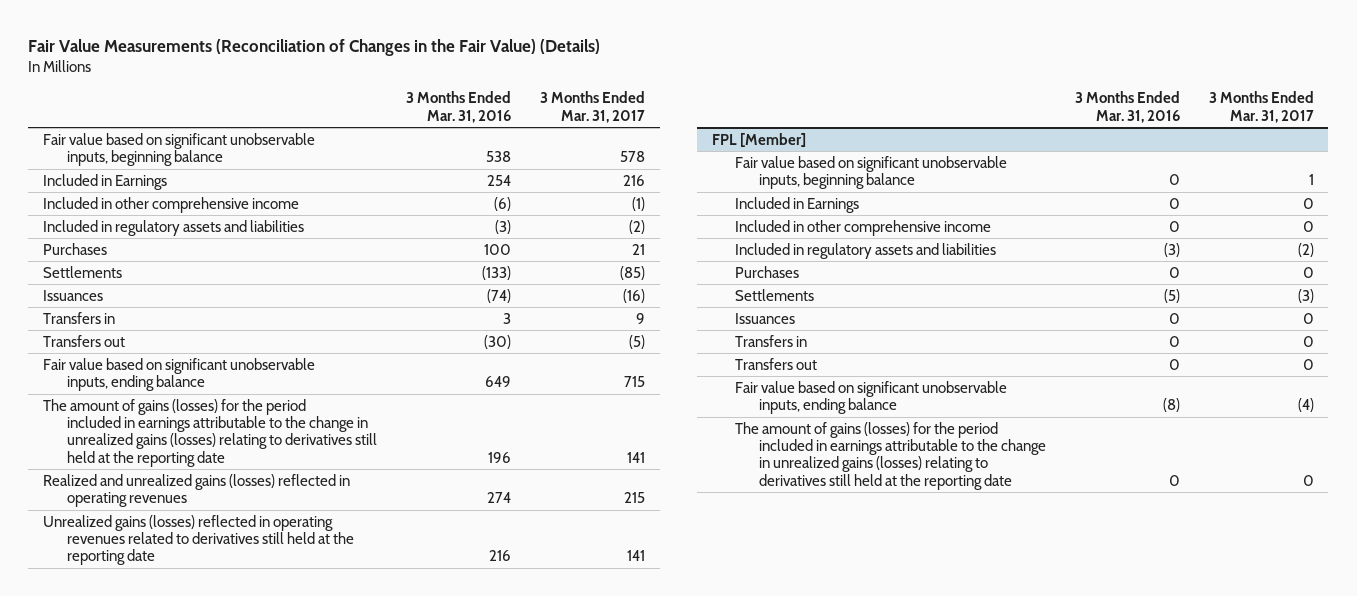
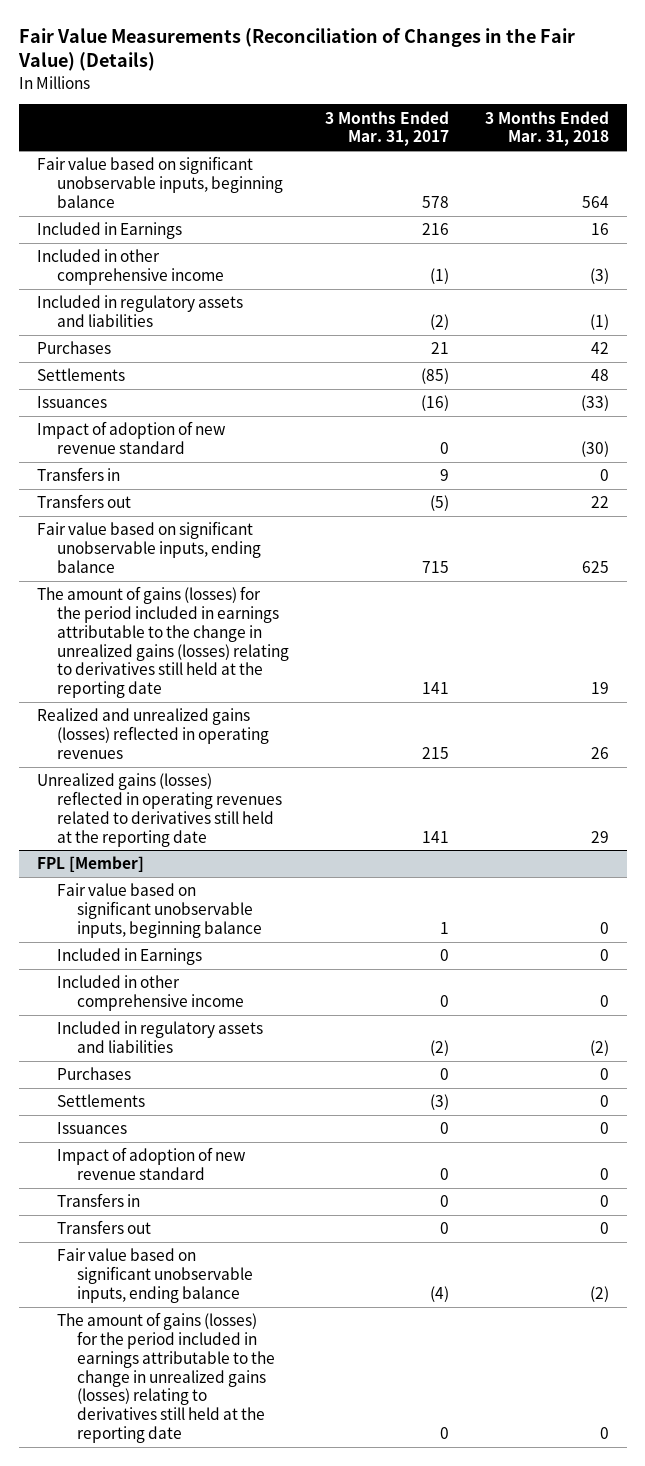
[406,91,512,123] 3 Months Ended Mar. 31, 2016 -> none
none -> [484,110,609,147] 3 Months Ended Mar. 31, 2018
none -> [36,421,226,455] Impact of adoption of new revenue standard
none -> [56,1147,246,1181] Impact of adoption of new revenue standard

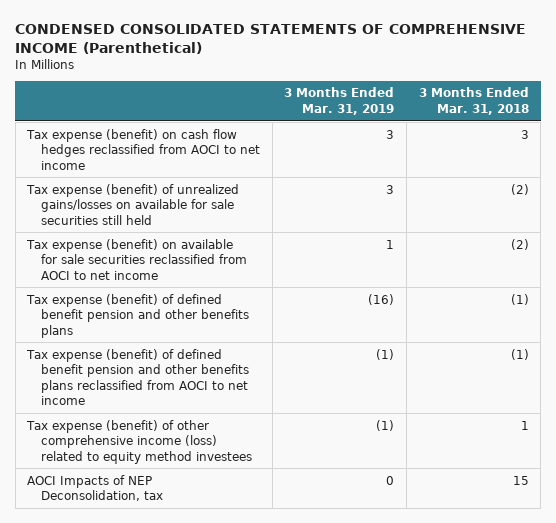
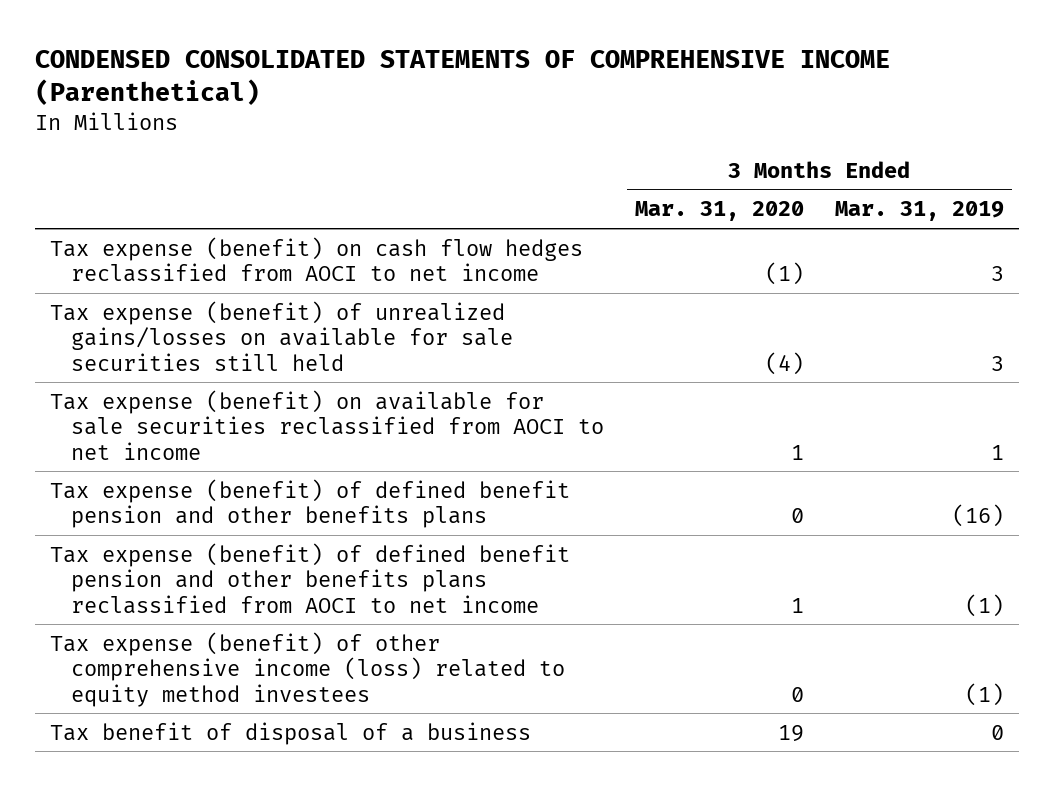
[418,87,529,115] 3 Months Ended Mar. 31, 2018 -> none
none -> [635,201,805,222] Mar. 31, 2020
[27,474,164,502] AOCI Impacts of NEP Deconsolidation, tax -> none
none -> [50,721,532,745] Tax benefit of disposal of a business

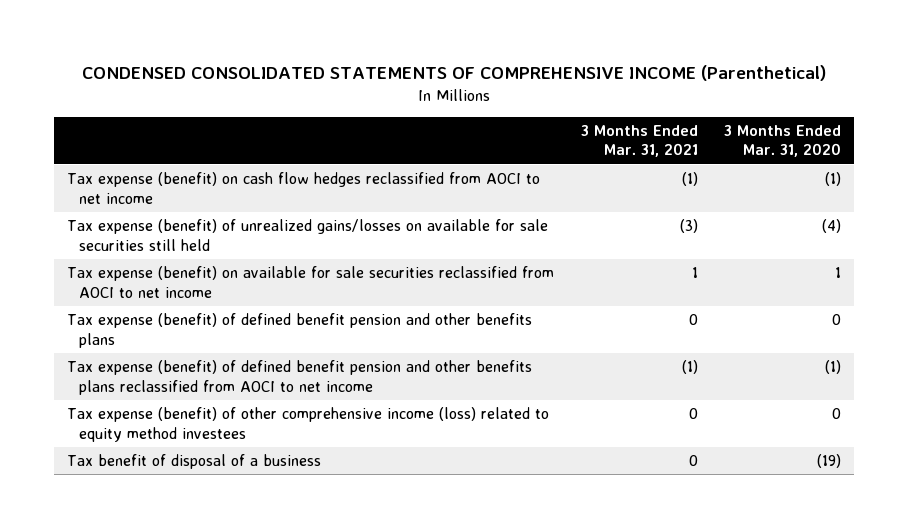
[834,201,1004,222] Mar. 31, 2019 -> none
none -> [580,124,698,158] 3 Months Ended Mar. 31, 2021
[791,597,805,613] 1 -> [825,360,842,375] (1)
[778,724,805,742] 19 -> [817,454,842,469] (19)

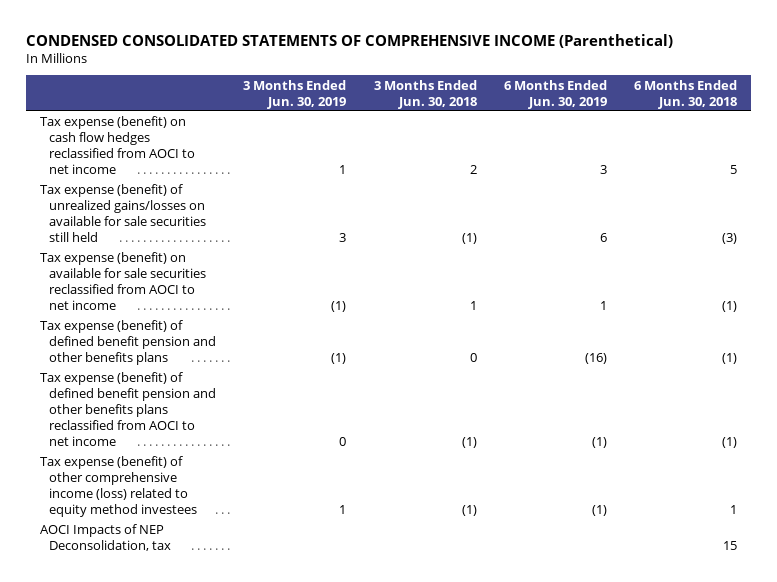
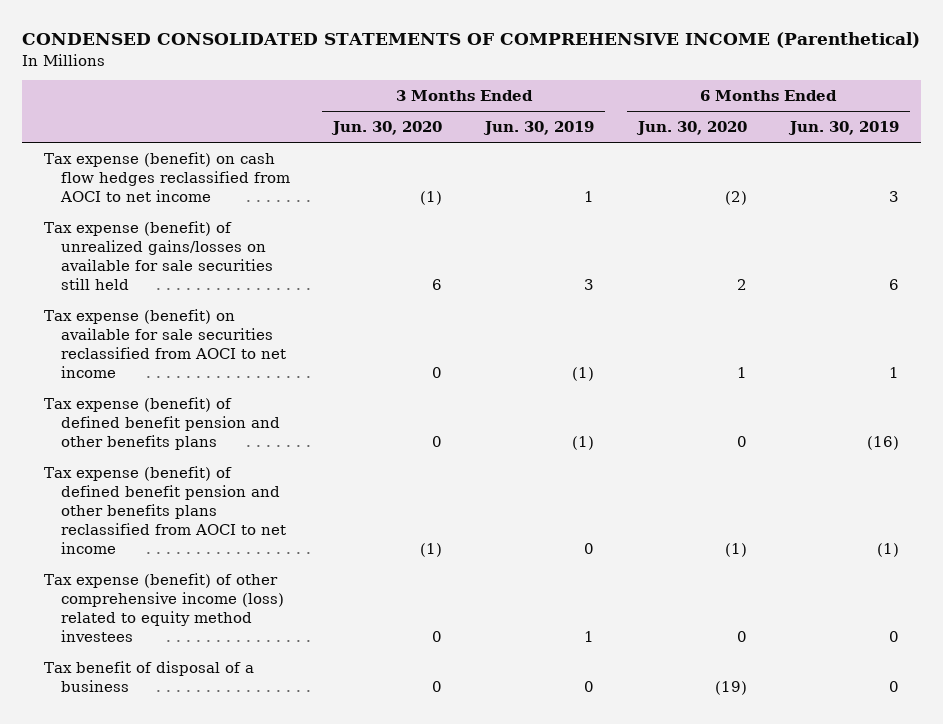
[373,79,477,109] 3 Months Ended Jun. 30, 2018 -> none
[634,79,738,109] 6 Months Ended Jun. 30, 2018 -> none
none -> [330,121,442,136] Jun. 30, 2020
none -> [635,121,747,136] Jun. 30, 2020
[39,524,172,552] AOCI Impacts of NEP Deconsolidation, tax -> none
[591,505,607,517] (1) -> [889,631,900,643] 0
none -> [43,660,254,692] Tax benefit of disposal of a business

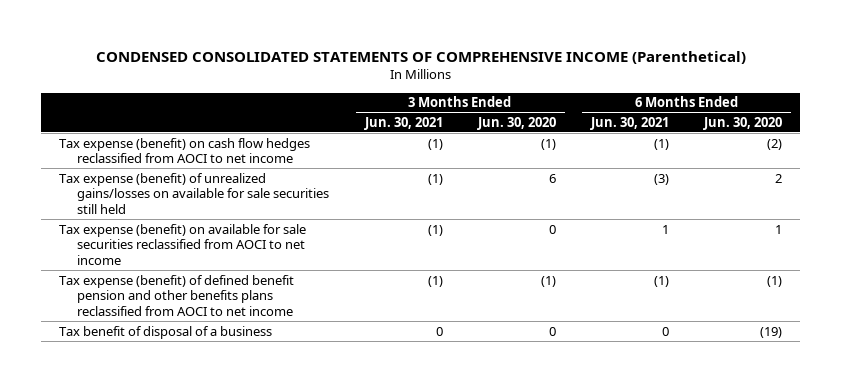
[483,121,595,136] Jun. 30, 2019 -> none
[788,121,900,136] Jun. 30, 2019 -> none
none -> [363,116,443,130] Jun. 30, 2021
none -> [589,116,669,130] Jun. 30, 2021
[43,396,280,451] Tax expense (benefit) of defined benefit pension and other benefits plans -> none
[43,572,284,643] Tax expense (benefit) of other comprehensive income (loss) related to equity method investees -> none

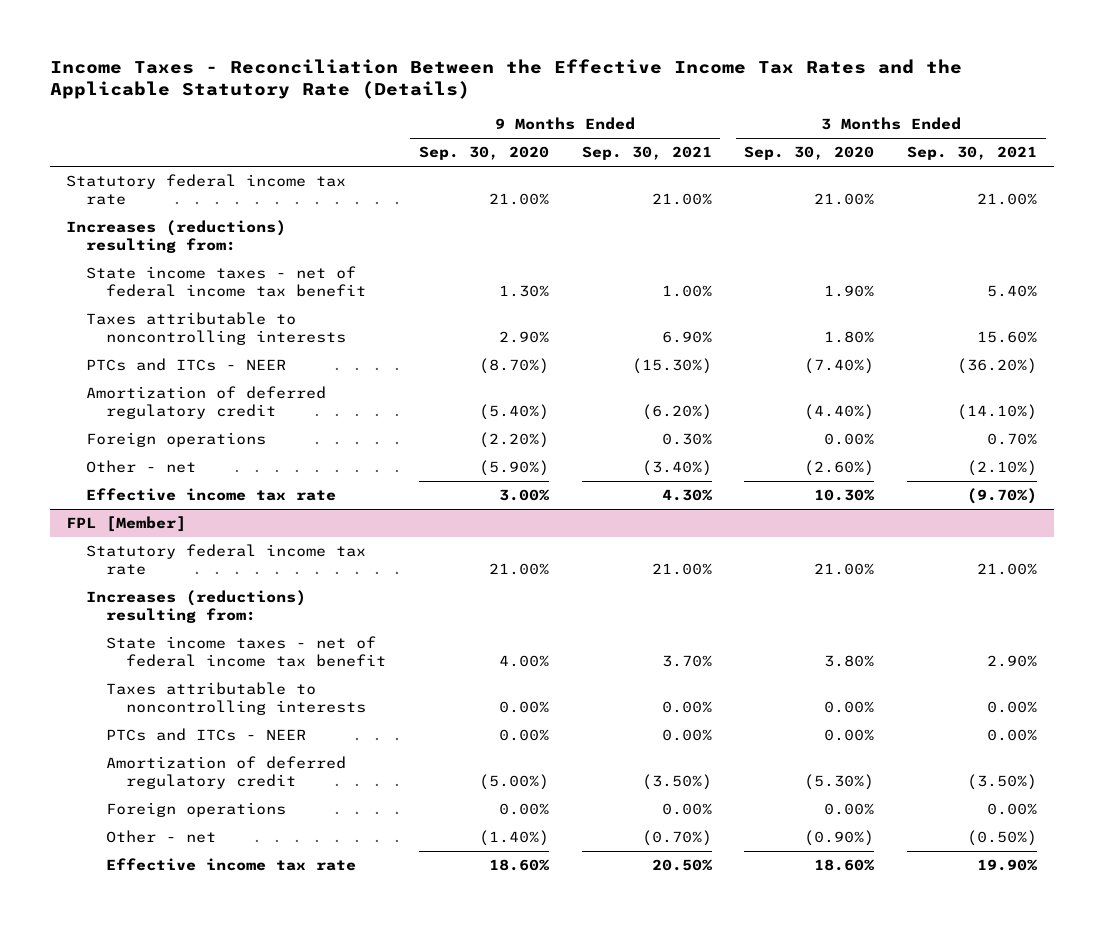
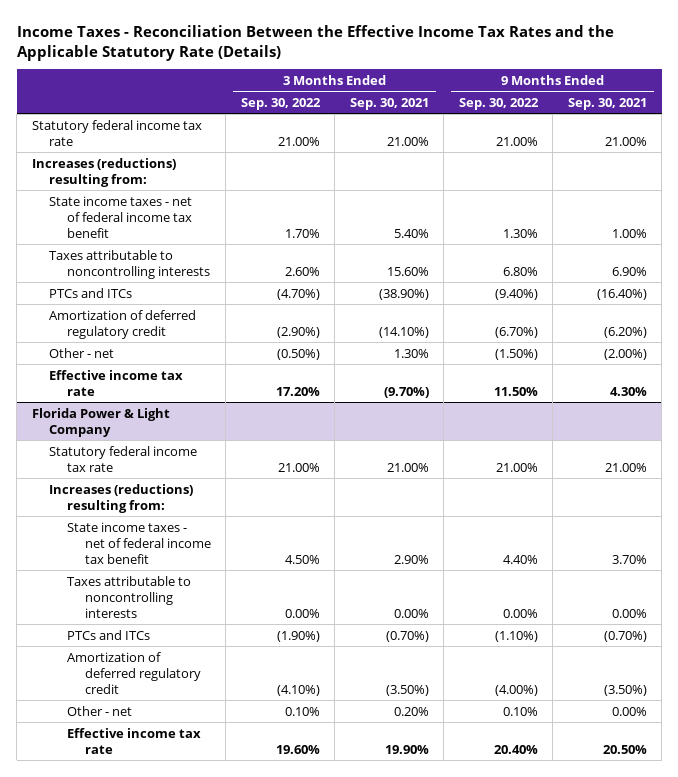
[418,146,549,161] Sep. 30, 2020 -> none
[744,146,875,161] Sep. 30, 2020 -> none
none -> [240,97,321,110] Sep. 30, 2022
none -> [458,97,539,110] Sep. 30, 2022
[85,358,286,372] PTCs and ITCs - NEER -> [49,287,133,298] PTCs and ITCs
[631,358,712,375] (15.30%) -> [596,288,647,300] (16.40%)
[957,358,1038,375] (36.20%) -> [378,288,429,300] (38.90%)
[85,432,266,448] Foreign operations -> none
[641,460,712,477] (3.40%) -> [603,348,647,360] (2.00%)
[967,460,1038,477] (2.10%) -> [393,348,429,358] 1.30%
[66,516,187,533] FPL [Member] -> [31,407,170,437] Florida Power & Light Company
[105,728,306,742] PTCs and ITCs - NEER -> [67,629,151,640] PTCs and ITCs
[661,729,712,742] 0.00% -> [603,630,647,642] (0.70%)
[987,729,1038,742] 0.00% -> [385,630,429,642] (0.70%)
[105,802,286,818] Foreign operations -> none
[641,830,712,847] (0.70%) -> [611,706,647,716] 0.00%
[967,830,1038,847] (0.50%) -> [393,706,429,716] 0.20%

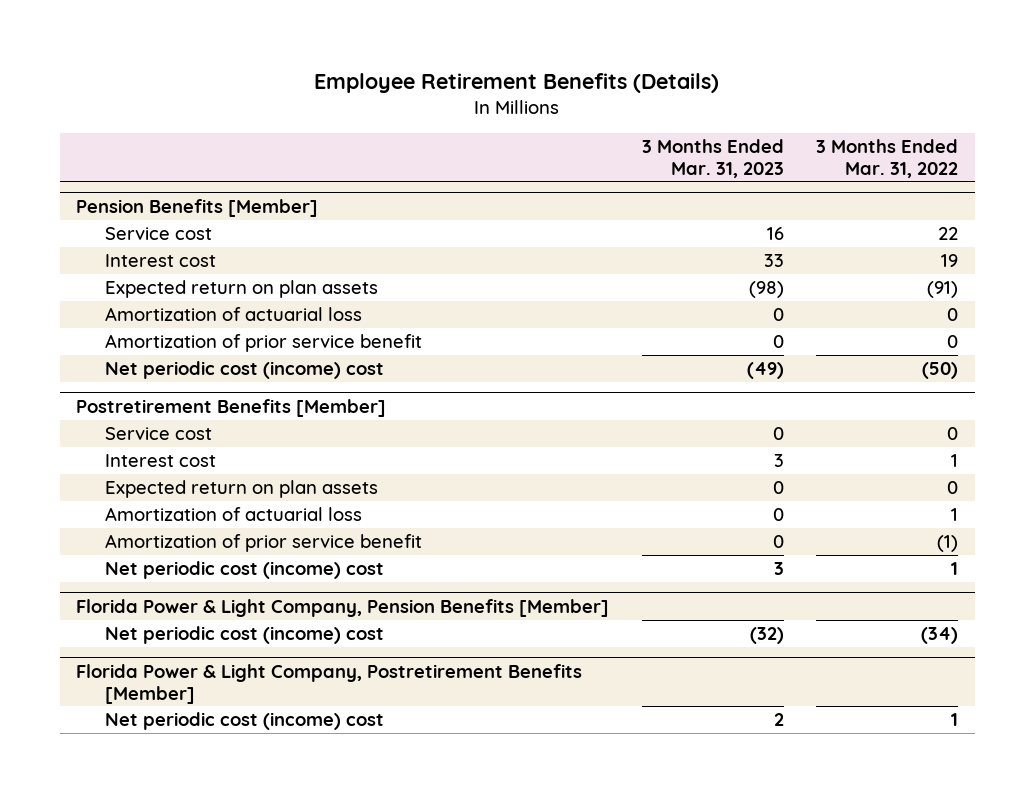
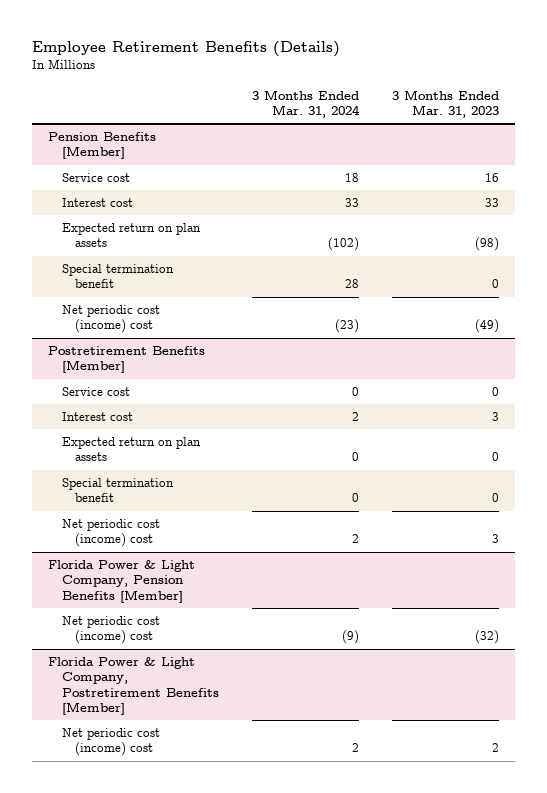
[816,138,959,178] 3 Months Ended Mar. 31, 2022 -> none
none -> [251,89,360,118] 3 Months Ended Mar. 31, 2024
[104,306,362,321] Amortization of actuarial loss -> none
[104,333,422,352] Amortization of prior service benefit -> none
none -> [61,264,174,289] Special termination benefit
[104,506,362,521] Amortization of actuarial loss -> none
[104,533,422,552] Amortization of prior service benefit -> none
none -> [61,478,174,503] Special termination benefit

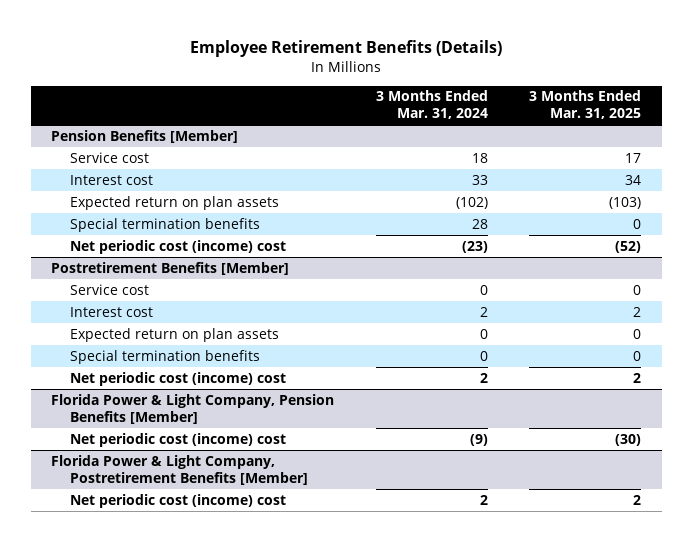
[391,89,499,118] 3 Months Ended Mar. 31, 2023 -> none
none -> [528,90,641,120] 3 Months Ended Mar. 31, 2025
[61,264,174,289] Special termination benefit -> [69,217,260,232] Special termination benefits
[61,478,174,503] Special termination benefit -> [69,349,260,364] Special termination benefits

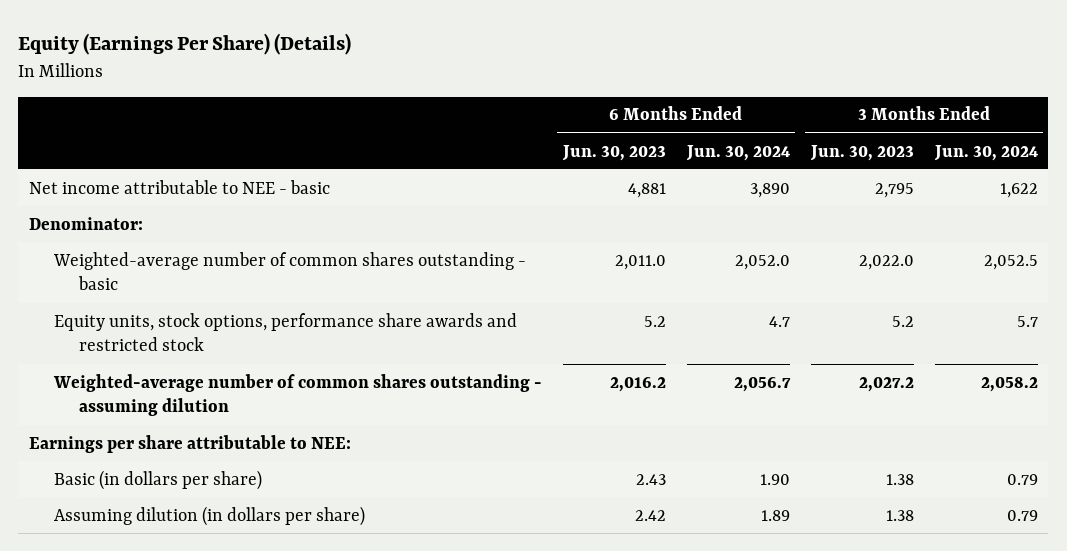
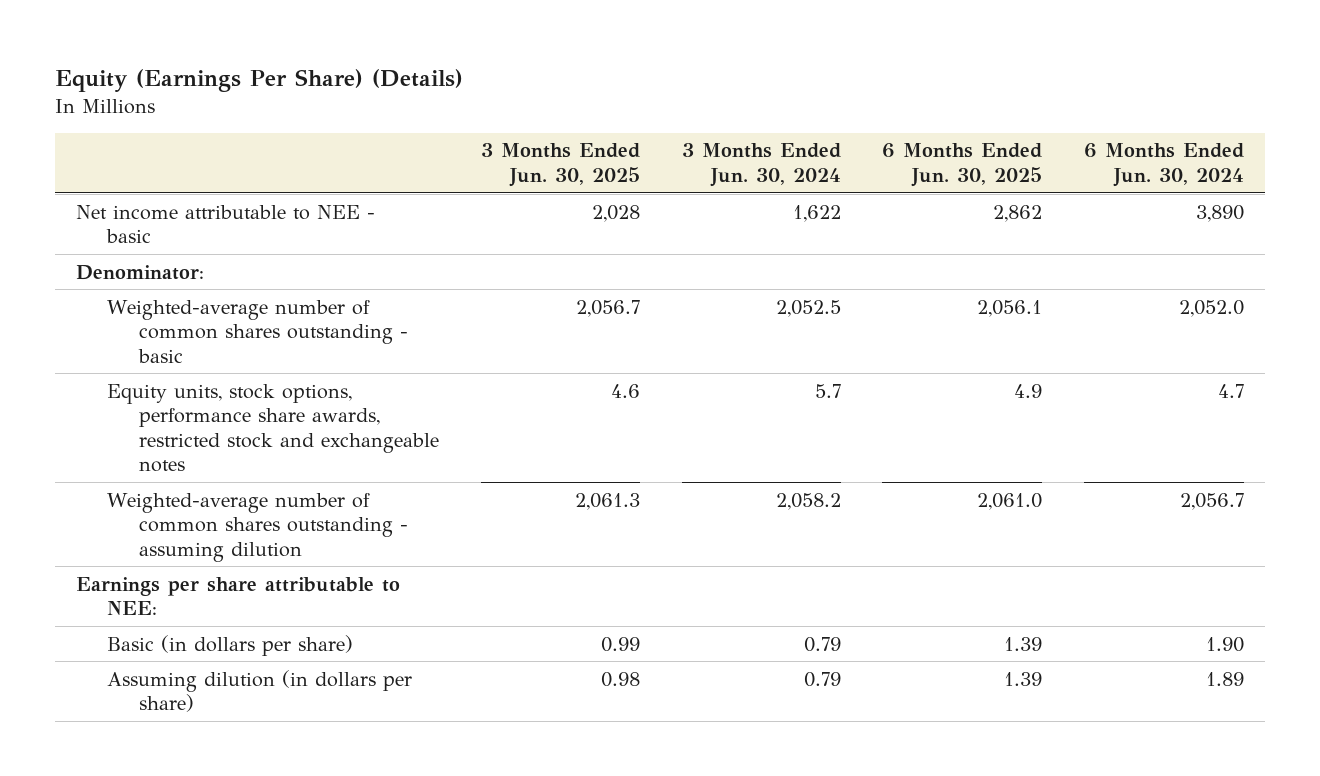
[561,144,666,161] Jun. 30, 2023 -> none
[809,144,914,161] Jun. 30, 2023 -> none
none -> [480,143,640,187] 3 Months Ended Jun. 30, 2025
none -> [882,143,1043,187] 6 Months Ended Jun. 30, 2025
[53,312,517,352] Equity units, stock options, performance share awards and restricted stock -> [107,383,440,473] Equity units, stock options, performance share awards, restricted stock and exchangeable notes

